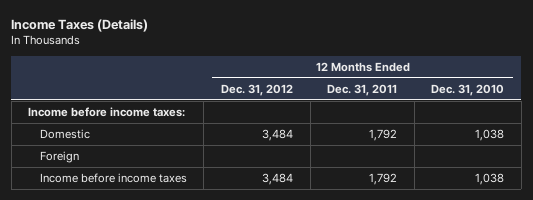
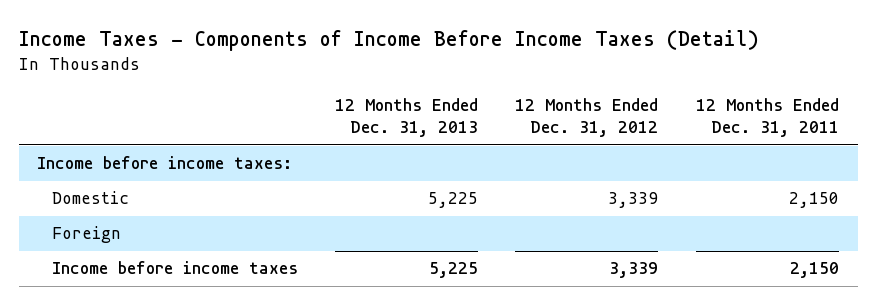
[11,18,149,32] Income Taxes (Details) -> [18,30,759,52] Income Taxes - Components of Income Before Income Taxes (Detail)
[431,83,505,96] Dec. 31, 2010 -> none
none -> [334,98,478,138] 12 Months Ended Dec. 31, 2013
[261,129,293,142] 3,484 -> [608,192,659,209] 3,339
[369,129,398,142] 1,792 -> [788,192,839,209] 2,150
[261,173,293,186] 3,484 -> [609,262,659,279] 3,339
[369,173,398,186] 1,792 -> [789,262,839,279] 2,150

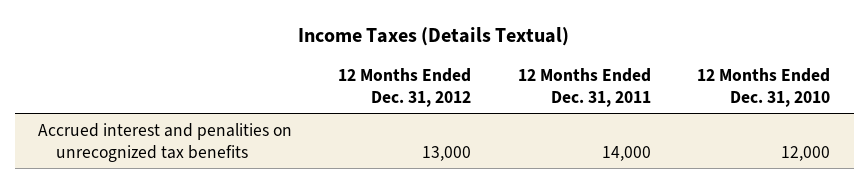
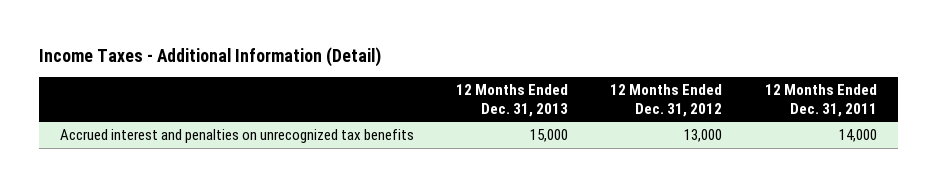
[298,26,570,46] Income Taxes (Details Textual) -> [38,47,381,68] Income Taxes - Additional Information (Detail)
[697,67,831,107] 12 Months Ended Dec. 31, 2010 -> none
none -> [456,84,569,117] 12 Months Ended Dec. 31, 2013
[37,122,292,162] Accrued interest and penalities on unrecognized tax benefits -> [59,129,414,144] Accrued interest and penalties on unrecognized tax benefits

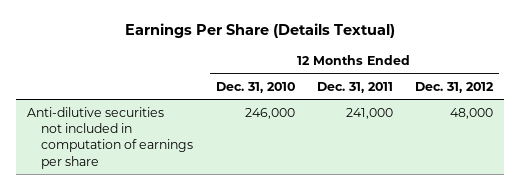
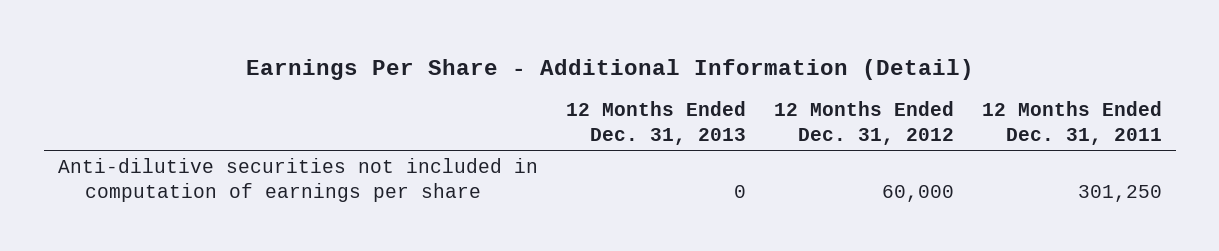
[125,23,396,39] Earnings Per Share (Details Textual) -> [245,58,974,80] Earnings Per Share - Additional Information (Detail)
[215,81,295,93] Dec. 31, 2010 -> none
none -> [565,101,746,146] 12 Months Ended Dec. 31, 2013
[345,108,393,120] 241,000 -> [1077,185,1162,203] 301,250
[450,108,494,120] 48,000 -> [881,185,954,203] 60,000

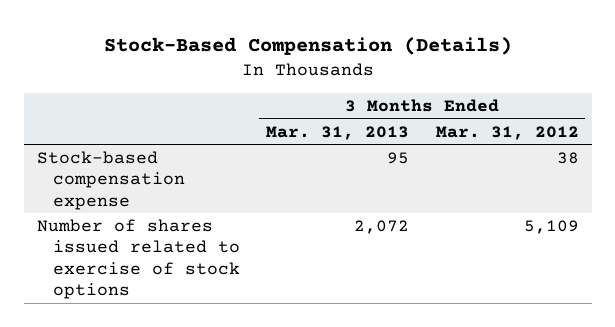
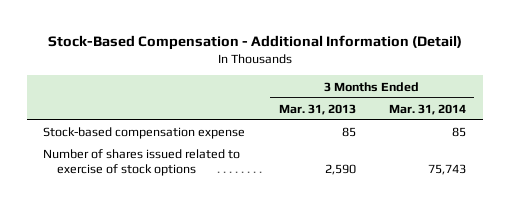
[103,37,512,56] Stock-Based Compensation (Details) -> [47,34,462,50] Stock-Based Compensation - Additional Information (Detail)
[435,125,579,140] Mar. 31, 2012 -> none
none -> [389,103,467,115] Mar. 31, 2014
[387,152,410,165] 95 -> [341,127,356,138] 85
[354,220,410,235] 2,072 -> [324,164,356,176] 2,590

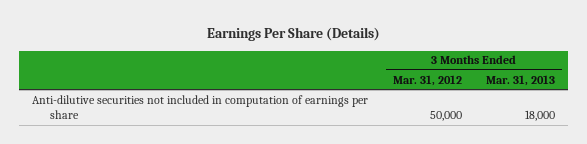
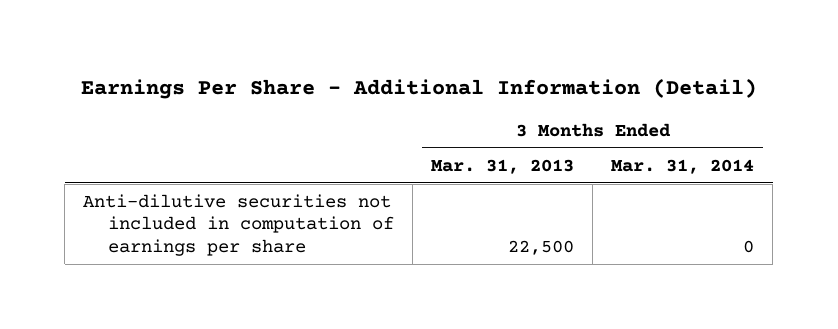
[206,27,380,42] Earnings Per Share (Details) -> [80,78,757,100] Earnings Per Share - Additional Information (Detail)
[392,74,462,86] Mar. 31, 2012 -> none
none -> [611,158,755,174] Mar. 31, 2014
[525,110,556,122] 18,000 -> [508,239,575,255] 22,500

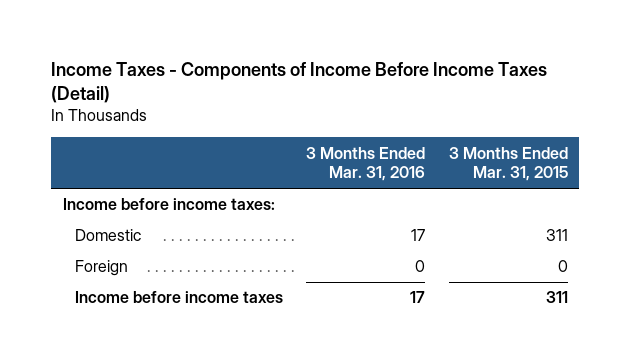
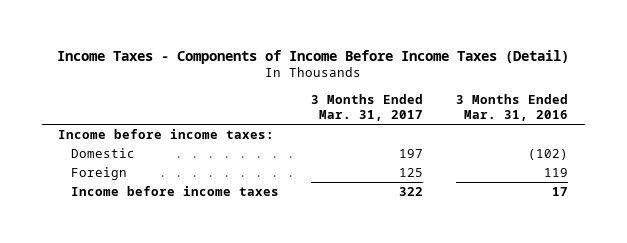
[448,146,568,182] 3 Months Ended Mar. 31, 2015 -> none
none -> [311,93,424,121] 3 Months Ended Mar. 31, 2017
[411,229,426,242] 17 -> [528,149,569,161] (102)
[415,260,426,273] 0 -> [544,168,569,178] 119

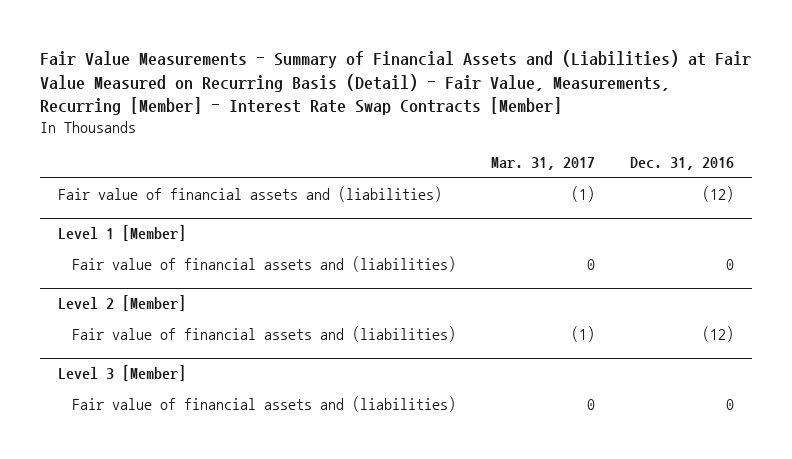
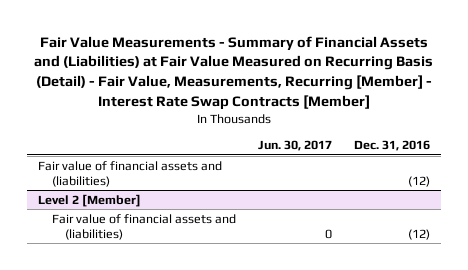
[491,157,596,171] Mar. 31, 2017 -> none
none -> [257,140,332,152] Jun. 30, 2017
[57,225,186,242] Level 1 [Member] -> none
[72,256,457,273] Fair value of financial assets and (liabilities) -> none
[57,365,186,382] Level 3 [Member] -> none
[72,396,457,413] Fair value of financial assets and (liabilities) -> none

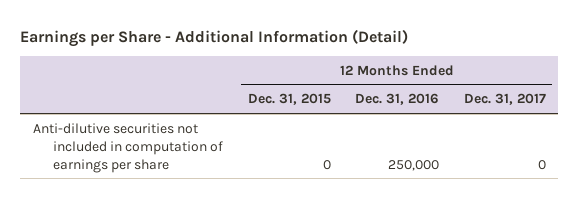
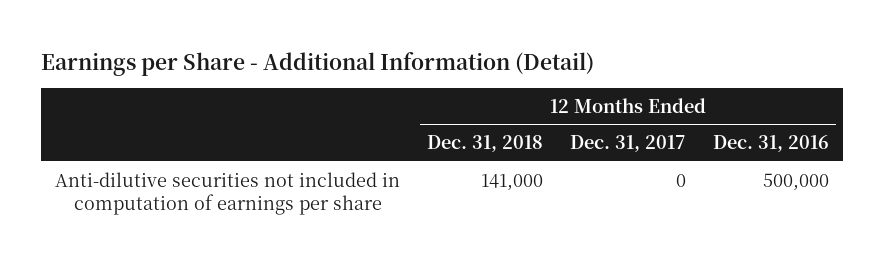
[247,93,331,106] Dec. 31, 2015 -> none
none -> [426,135,543,153] Dec. 31, 2018
[388,159,440,171] 250,000 -> [763,172,830,191] 500,000

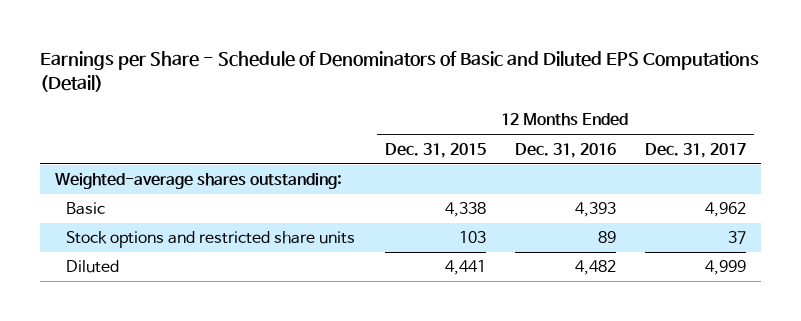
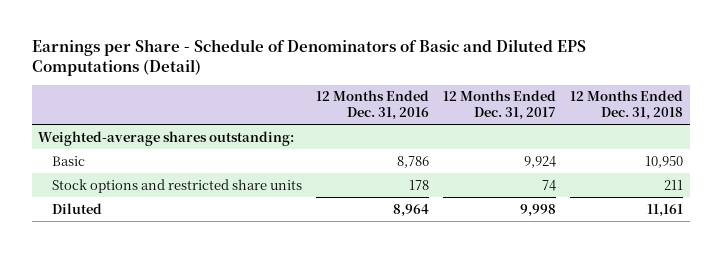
[384,142,486,158] Dec. 31, 2015 -> none
none -> [570,90,684,120] 12 Months Ended Dec. 31, 2018
[574,202,616,218] 4,393 -> [397,155,430,168] 8,786
[705,202,747,218] 4,962 -> [524,155,557,168] 9,924
[597,231,616,244] 89 -> [409,179,430,190] 178
[728,231,747,245] 37 -> [542,179,557,191] 74
[574,260,616,276] 4,482 -> [393,203,430,217] 8,964
[705,260,747,276] 4,999 -> [520,203,557,217] 9,998

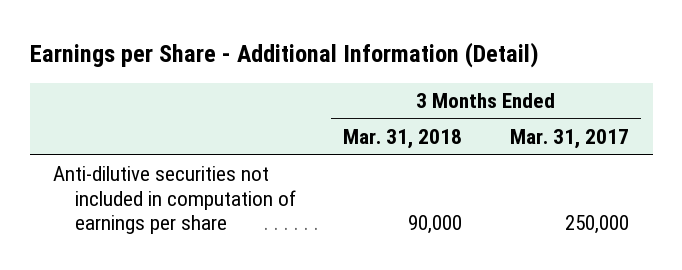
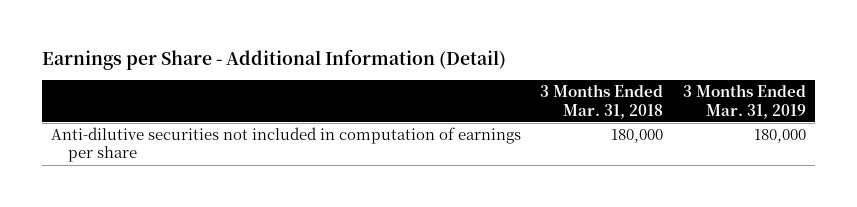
[509,129,629,150] Mar. 31, 2017 -> none
none -> [682,84,806,119] 3 Months Ended Mar. 31, 2019
[408,214,463,234] 90,000 -> [611,129,664,144] 180,000

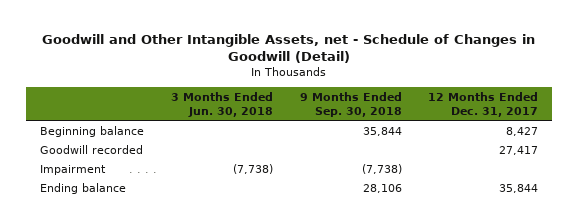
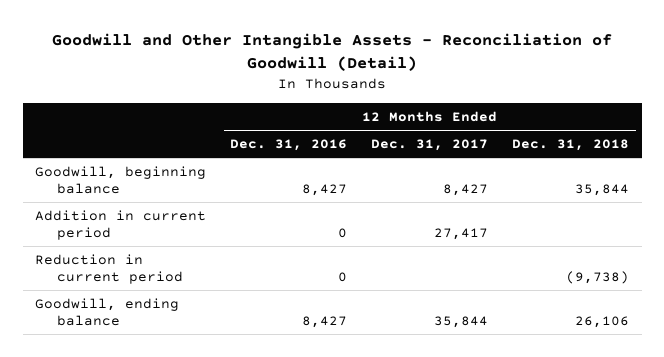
[42,33,536,64] Goodwill and Other Intangible Assets, net - Schedule of Changes in Goodwill (Detail) -> [52,33,613,72] Goodwill and Other Intangible Assets - Reconciliation of Goodwill (Detail)
[170,92,273,117] 3 Months Ended Jun. 30, 2018 -> none
[299,92,402,117] 9 Months Ended Sep. 30, 2018 -> none
none -> [229,138,347,151] Dec. 31, 2016
none -> [512,138,630,151] Dec. 31, 2018
[39,164,106,175] Impairment -> none
[39,125,144,137] Beginning balance -> [34,165,206,195] Goodwill, beginning balance
[39,144,143,154] Goodwill recorded -> [34,209,206,241] Addition in current period
none -> [34,253,183,285] Reduction in current period
[39,182,126,194] Ending balance -> [34,297,179,327] Goodwill, ending balance

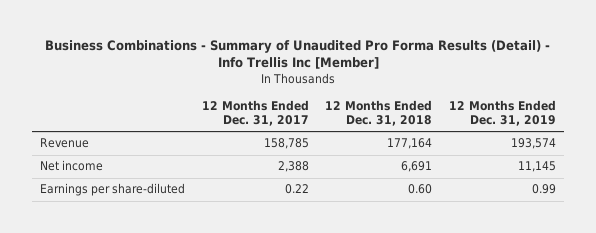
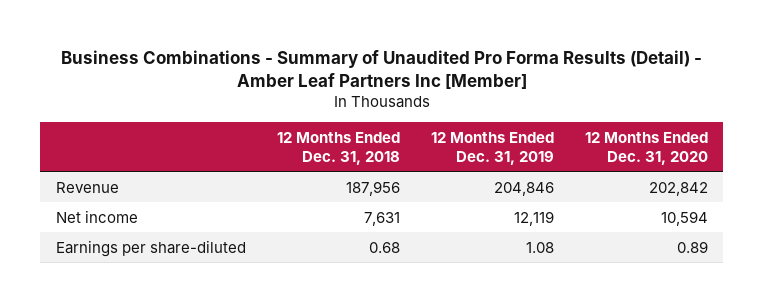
[44,39,550,70] Business Combinations - Summary of Unaudited Pro Forma Results (Detail) - Info Trellis Inc [Member] -> [60,49,702,89] Business Combinations - Summary of Unaudited Pro Forma Results (Detail) - Amber Leaf Partners Inc [Member]
[201,99,309,126] 12 Months Ended Dec. 31, 2017 -> none
none -> [584,131,708,165] 12 Months Ended Dec. 31, 2020
[387,138,433,150] 177,164 -> [345,180,400,196] 187,956
[510,138,556,150] 193,574 -> [493,181,554,196] 204,846
[401,161,433,173] 6,691 -> [363,211,400,226] 7,631
[517,161,556,173] 11,145 -> [513,210,554,226] 12,119
[408,184,433,195] 0.60 -> [368,241,400,253] 0.68
[531,184,556,195] 0.99 -> [525,241,554,253] 1.08

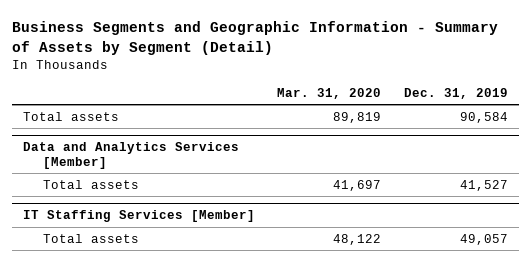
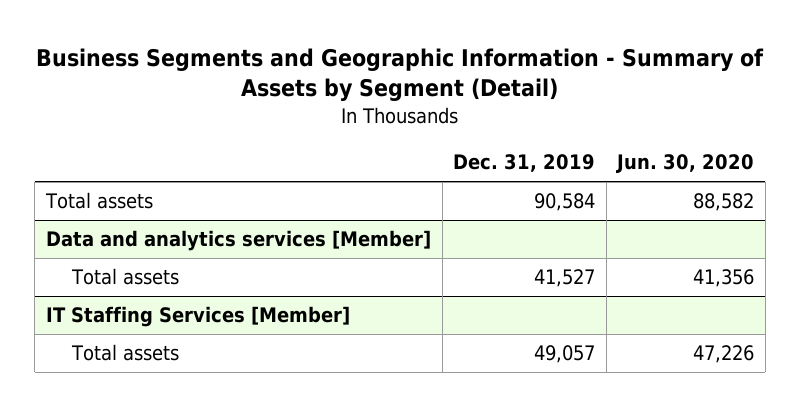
[277,87,382,99] Mar. 31, 2020 -> none
none -> [616,154,755,174] Jun. 30, 2020
[23,142,240,169] Data and Analytics Services [Member] -> [45,230,431,252] Data and analytics services [Member]

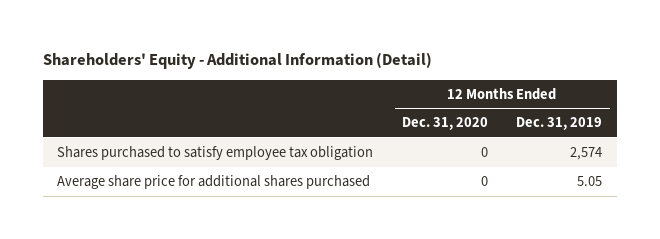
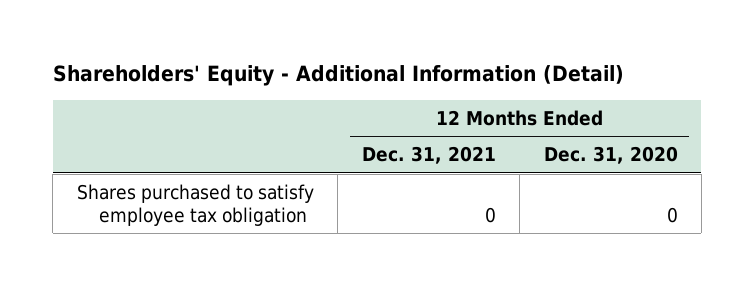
[516,117,603,131] Dec. 31, 2019 -> none
none -> [361,146,496,165] Dec. 31, 2021
[57,175,371,190] Average share price for additional shares purchased -> none

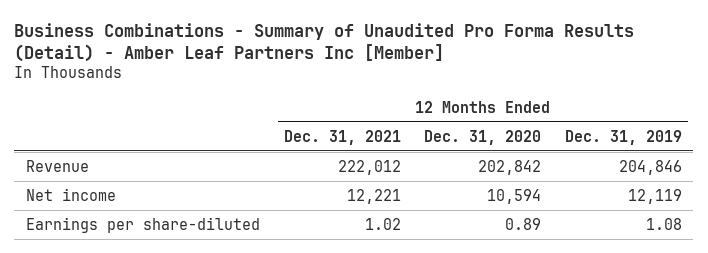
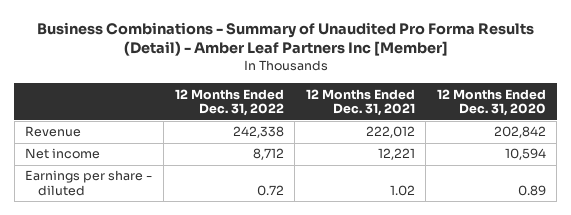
[564,129,682,145] Dec. 31, 2019 -> none
none -> [174,88,284,117] 12 Months Ended Dec. 31, 2022
[25,216,260,233] Earnings per share-diluted -> [25,170,153,197] Earnings per share - diluted

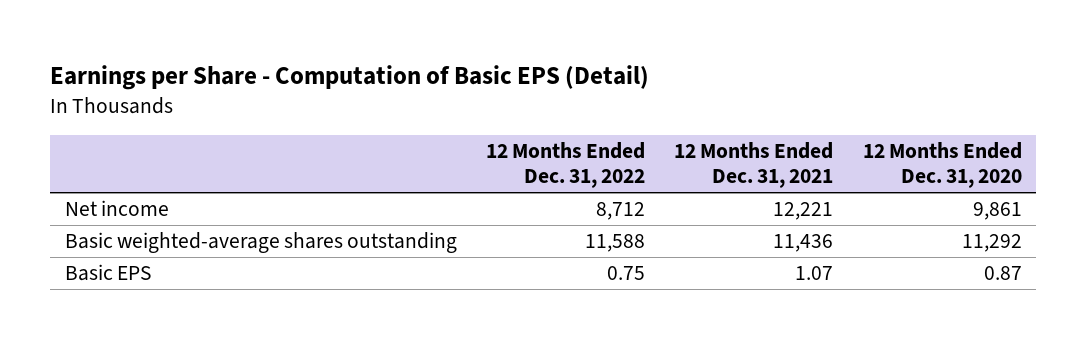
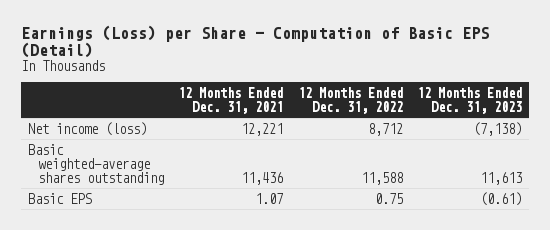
[50,64,650,90] Earnings per Share - Computation of Basic EPS (Detail) -> [21,24,490,58] Earnings (Loss) per Share - Computation of Basic EPS (Detail)
[862,141,1022,189] 12 Months Ended Dec. 31, 2020 -> none
none -> [416,86,522,114] 12 Months Ended Dec. 31, 2023
[64,200,169,217] Net income -> [28,121,148,136] Net income (loss)

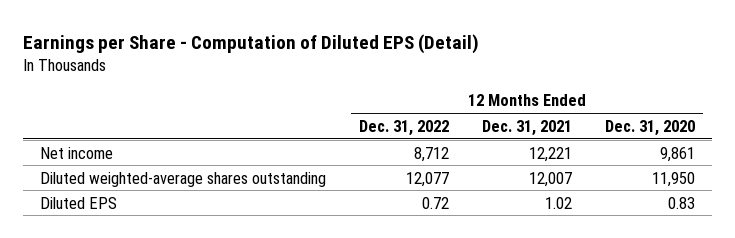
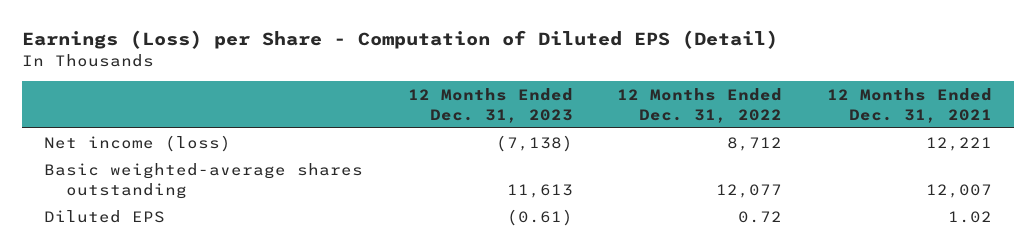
[23,33,480,54] Earnings per Share - Computation of Diluted EPS (Detail) -> [21,30,778,50] Earnings (Loss) per Share - Computation of Diluted EPS (Detail)
[605,119,696,136] Dec. 31, 2020 -> none
none -> [407,88,573,123] 12 Months Ended Dec. 31, 2023
[39,146,113,159] Net income -> [44,135,232,153] Net income (loss)
[39,171,326,187] Diluted weighted-average shares outstanding -> [44,163,364,199] Basic weighted-average shares outstanding

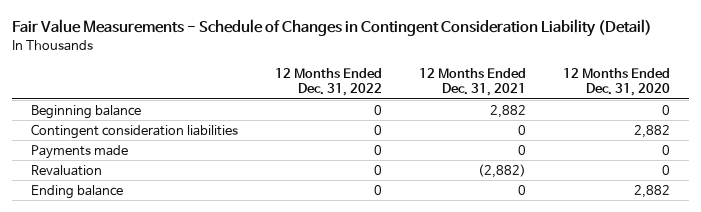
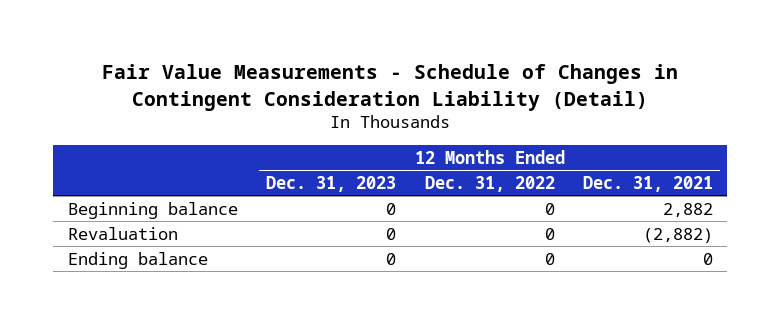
[563,67,671,97] 12 Months Ended Dec. 31, 2020 -> none
none -> [266,175,397,192] Dec. 31, 2023
[30,123,238,139] Contingent consideration liabilities -> none
[30,144,128,159] Payments made -> none

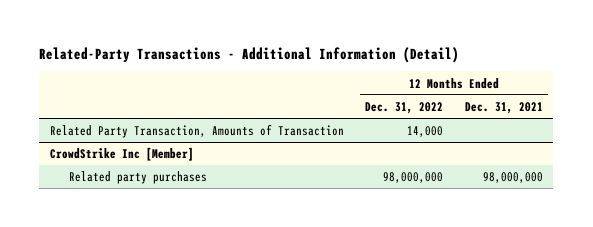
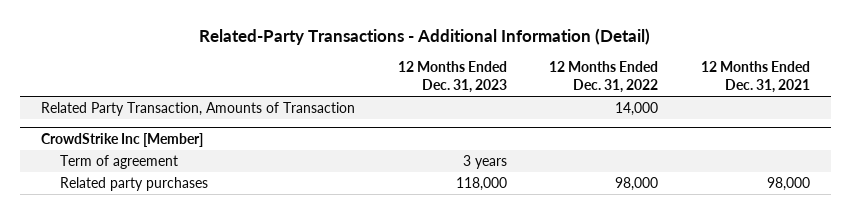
none -> [397,61,507,94] 12 Months Ended Dec. 31, 2023
none -> [60,155,179,170] Term of agreement
[383,172,444,184] 98,000,000 -> [615,177,659,192] 98,000
[482,172,543,184] 98,000,000 -> [766,177,810,192] 98,000

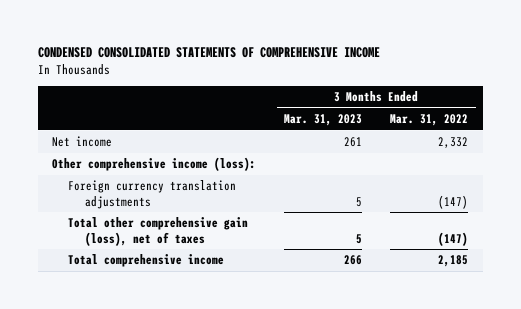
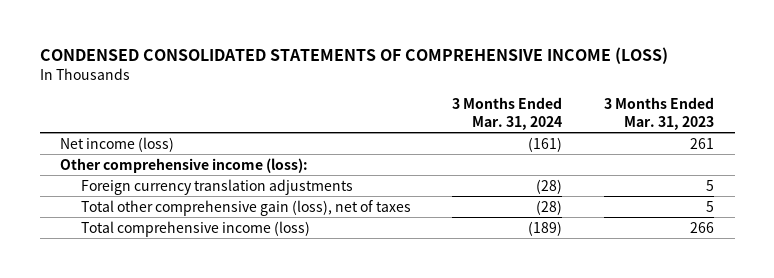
[37,47,380,59] CONDENSED CONSOLIDATED STATEMENTS OF COMPREHENSIVE INCOME -> [39,47,668,65] CONDENSED CONSOLIDATED STATEMENTS OF COMPREHENSIVE INCOME (LOSS)
[390,114,469,127] Mar. 31, 2022 -> none
none -> [452,97,563,130] 3 Months Ended Mar. 31, 2024
[52,136,113,148] Net income -> [60,136,175,152] Net income (loss)
[68,254,225,268] Total comprehensive income -> [80,220,310,237] Total comprehensive income (loss)

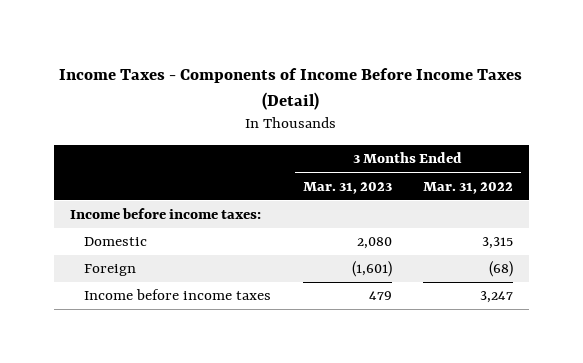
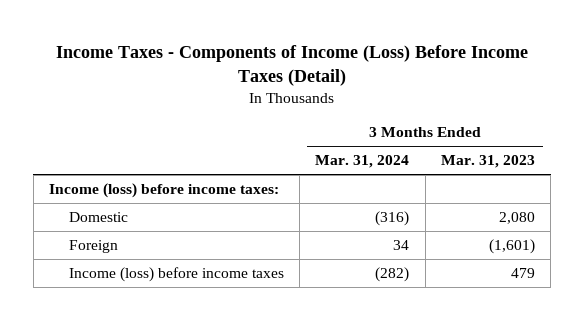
[59,67,523,110] Income Taxes - Components of Income Before Income Taxes (Detail) -> [56,44,529,86] Income Taxes - Components of Income (Loss) Before Income Taxes (Detail)
[423,181,514,194] Mar. 31, 2022 -> none
none -> [315,155,410,169] Mar. 31, 2024
[69,208,261,220] Income before income taxes: -> [49,183,280,199] Income (loss) before income taxes:
[83,289,271,301] Income before income taxes -> [68,267,284,283] Income (loss) before income taxes

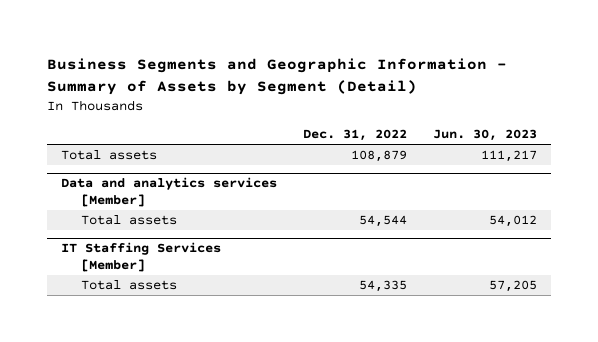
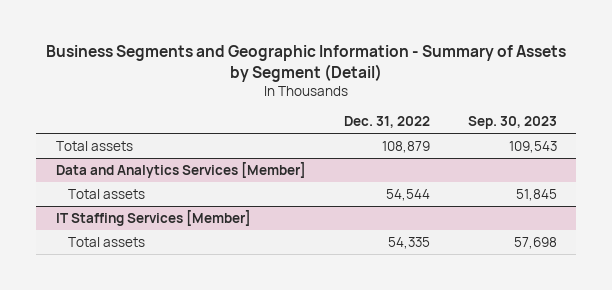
[433,129,538,142] Jun. 30, 2023 -> none
none -> [467,116,557,130] Sep. 30, 2023
[60,177,277,207] Data and analytics services [Member] -> [55,161,306,178] Data and Analytics Services [Member]

